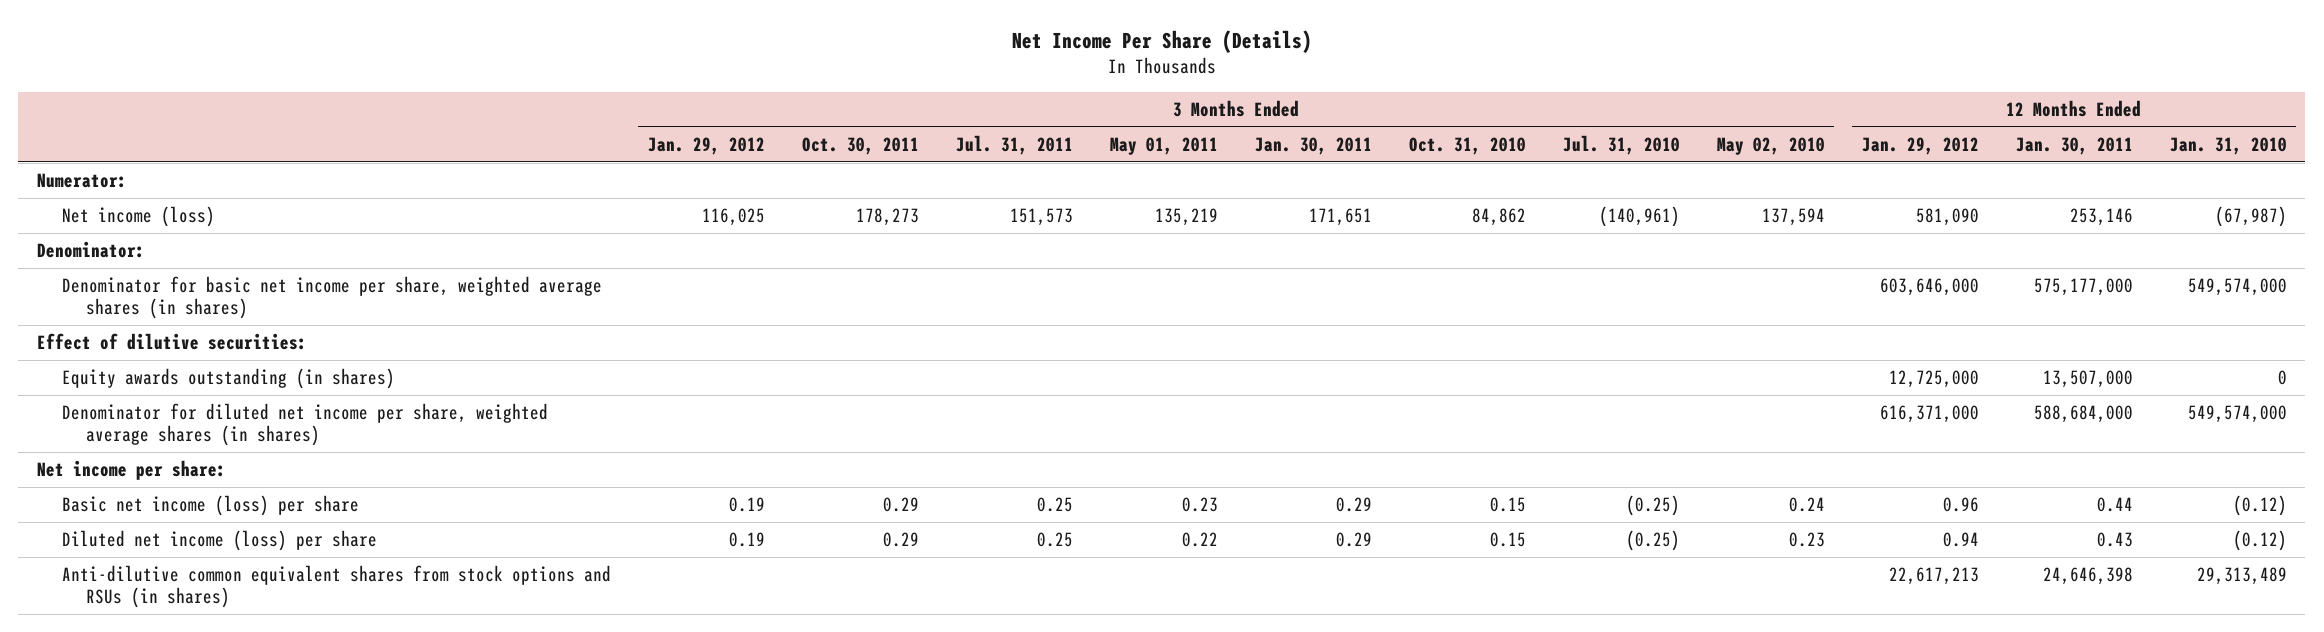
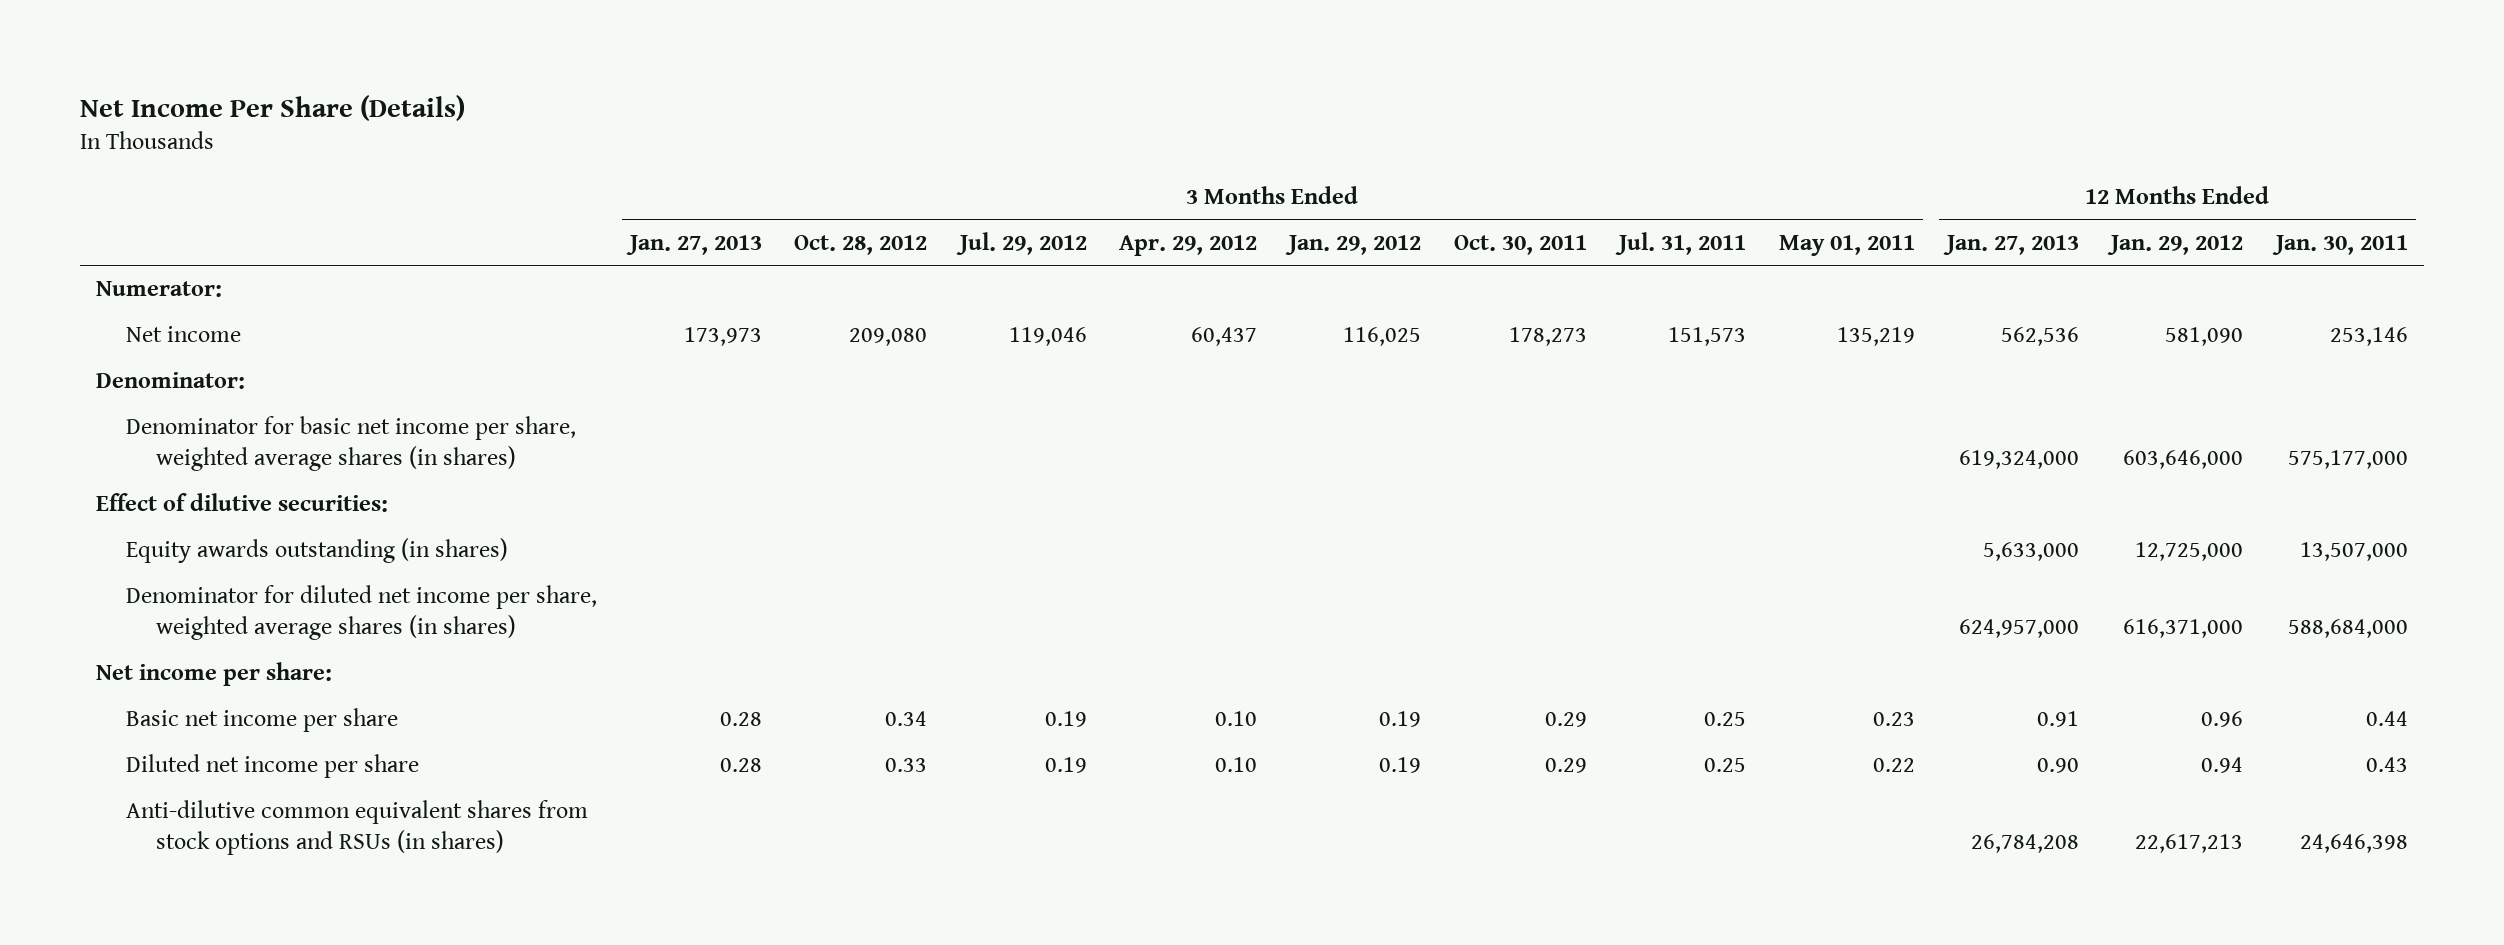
[1254,136,1372,155] Jan. 30, 2011 -> none
[1408,136,1526,155] Oct. 31, 2010 -> none
[1562,134,1680,155] Jul. 31, 2010 -> none
[1716,136,1825,155] May 02, 2010 -> none
[2169,136,2287,155] Jan. 31, 2010 -> none
none -> [625,234,762,255] Jan. 27, 2013
none -> [794,234,928,255] Oct. 28, 2012
none -> [955,231,1087,255] Jul. 29, 2012
none -> [1118,234,1257,256] Apr. 29, 2012
none -> [1942,234,2079,255] Jan. 27, 2013
[61,205,215,227] Net income (loss) -> [126,326,242,343] Net income
[61,494,359,516] Basic net income (loss) per share -> [126,708,399,733] Basic net income per share
[61,529,377,551] Diluted net income (loss) per share -> [126,754,420,779] Diluted net income per share

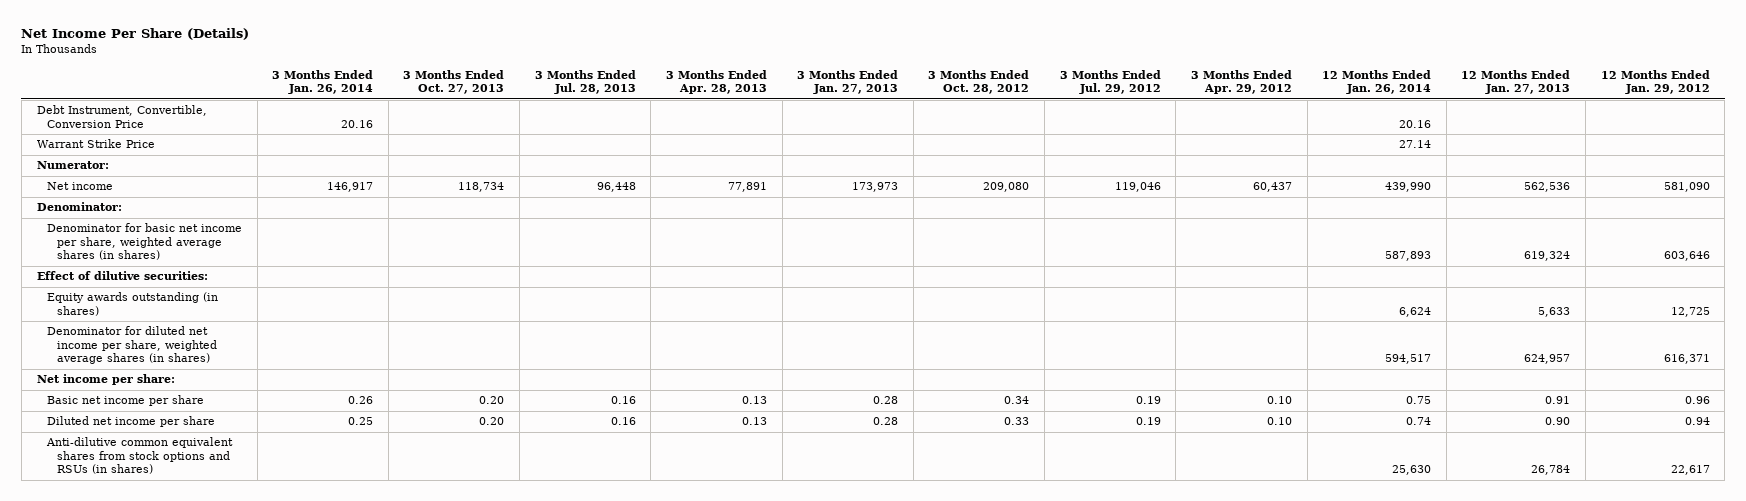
[1285,234,1422,255] Jan. 29, 2012 -> none
[1453,234,1587,255] Oct. 30, 2011 -> none
[1615,231,1747,255] Jul. 31, 2011 -> none
[1778,234,1915,256] May 01, 2011 -> none
[2271,234,2408,255] Jan. 30, 2011 -> none
none -> [272,69,374,95] 3 Months Ended Jan. 26, 2014
none -> [403,69,505,95] 3 Months Ended Oct. 27, 2013
none -> [534,69,636,95] 3 Months Ended Jul. 28, 2013
none -> [665,69,767,95] 3 Months Ended Apr. 28, 2013
none -> [1322,69,1432,95] 12 Months Ended Jan. 26, 2014
none -> [36,105,207,128] Debt Instrument, Convertible, Conversion Price
none -> [36,139,155,149] Warrant Strike Price
[1958,449,2079,469] 619,324,000 -> [1524,251,1571,262] 619,324
[2123,449,2244,469] 603,646,000 -> [1663,251,1710,262] 603,646
[1982,542,2079,562] 5,633,000 -> [1538,306,1571,317] 5,633
[2135,542,2244,562] 12,725,000 -> [1670,306,1710,317] 12,725
[1958,618,2079,638] 624,957,000 -> [1524,354,1571,365] 624,957
[2123,618,2244,638] 616,371,000 -> [1663,354,1710,365] 616,371
[1970,833,2079,853] 26,784,208 -> [1531,465,1571,476] 26,784
[2135,833,2244,853] 22,617,213 -> [1670,465,1710,476] 22,617

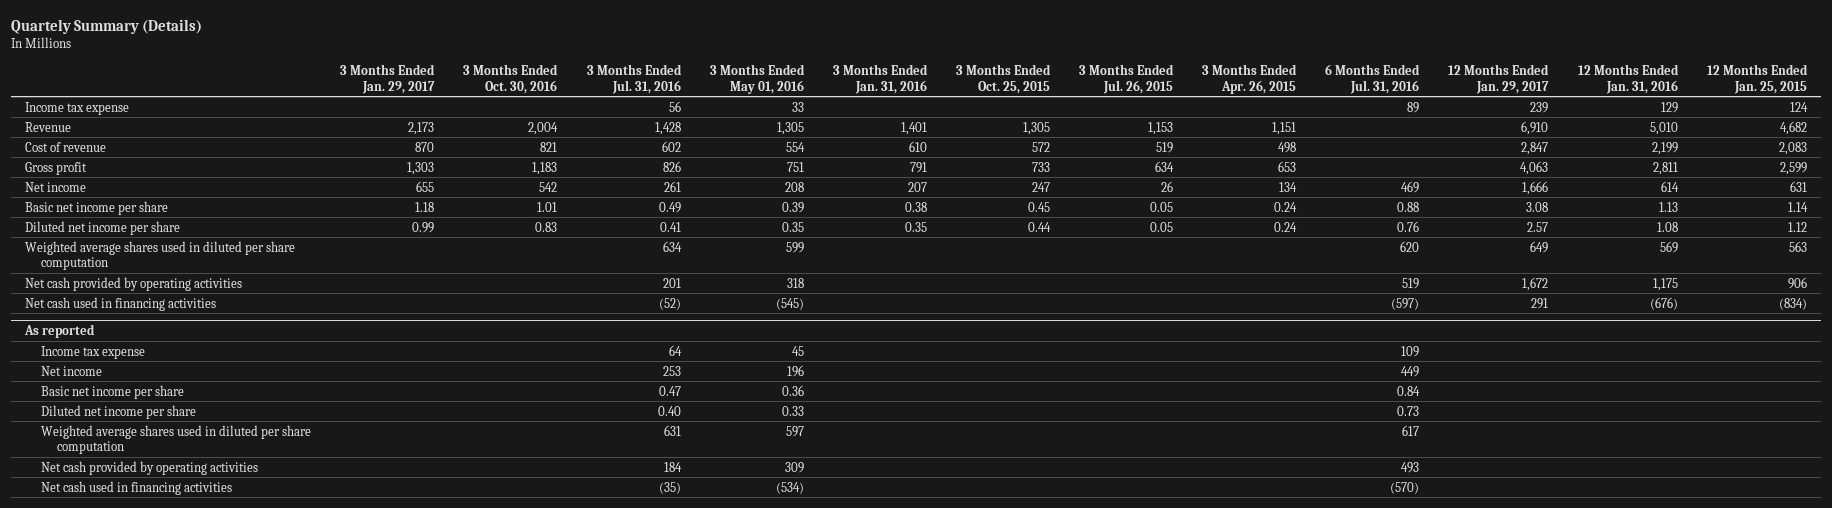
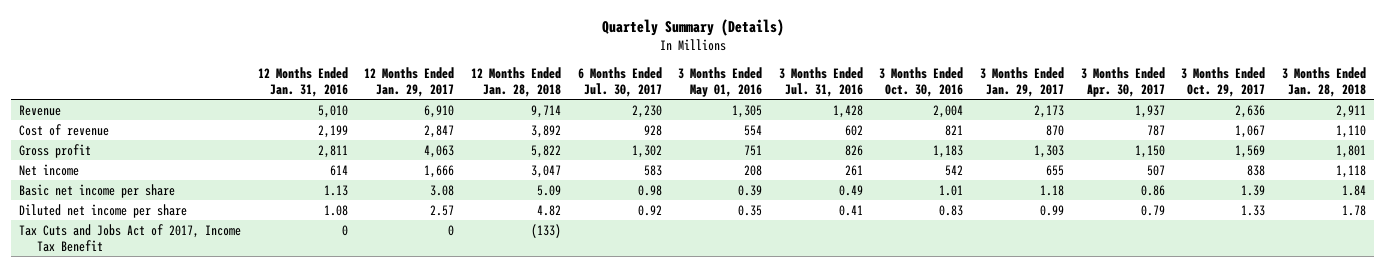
[832,64,928,94] 3 Months Ended Jan. 31, 2016 -> none
[955,64,1051,94] 3 Months Ended Oct. 25, 2015 -> none
[1079,64,1175,94] 3 Months Ended Jul. 26, 2015 -> none
[1202,64,1298,94] 3 Months Ended Apr. 26, 2015 -> none
[1325,64,1421,94] 6 Months Ended Jul. 31, 2016 -> none
[1706,64,1808,94] 12 Months Ended Jan. 25, 2015 -> none
none -> [470,66,561,97] 12 Months Ended Jan. 28, 2018
none -> [577,66,662,97] 6 Months Ended Jul. 30, 2017
none -> [1080,66,1165,97] 3 Months Ended Apr. 30, 2017
none -> [1181,66,1266,97] 3 Months Ended Oct. 29, 2017
none -> [1282,66,1367,97] 3 Months Ended Jan. 28, 2018
[25,101,130,115] Income tax expense -> none
[25,240,296,271] Weighted average shares used in diluted per share computation -> none
[25,276,243,291] Net cash provided by operating activities -> none
[25,296,217,311] Net cash used in financing activities -> none
[24,324,96,339] As reported -> none
[41,345,146,359] Income tax expense -> none
[41,365,103,376] Net income -> none
[41,384,185,399] Basic net income per share -> none
[41,404,197,419] Diluted net income per share -> none
[41,424,312,455] Weighted average shares used in diluted per share computation -> none
[41,460,259,475] Net cash provided by operating activities -> none
[41,480,233,495] Net cash used in financing activities -> none
none -> [19,223,242,252] Tax Cuts and Jobs Act of 2017, Income Tax Benefit

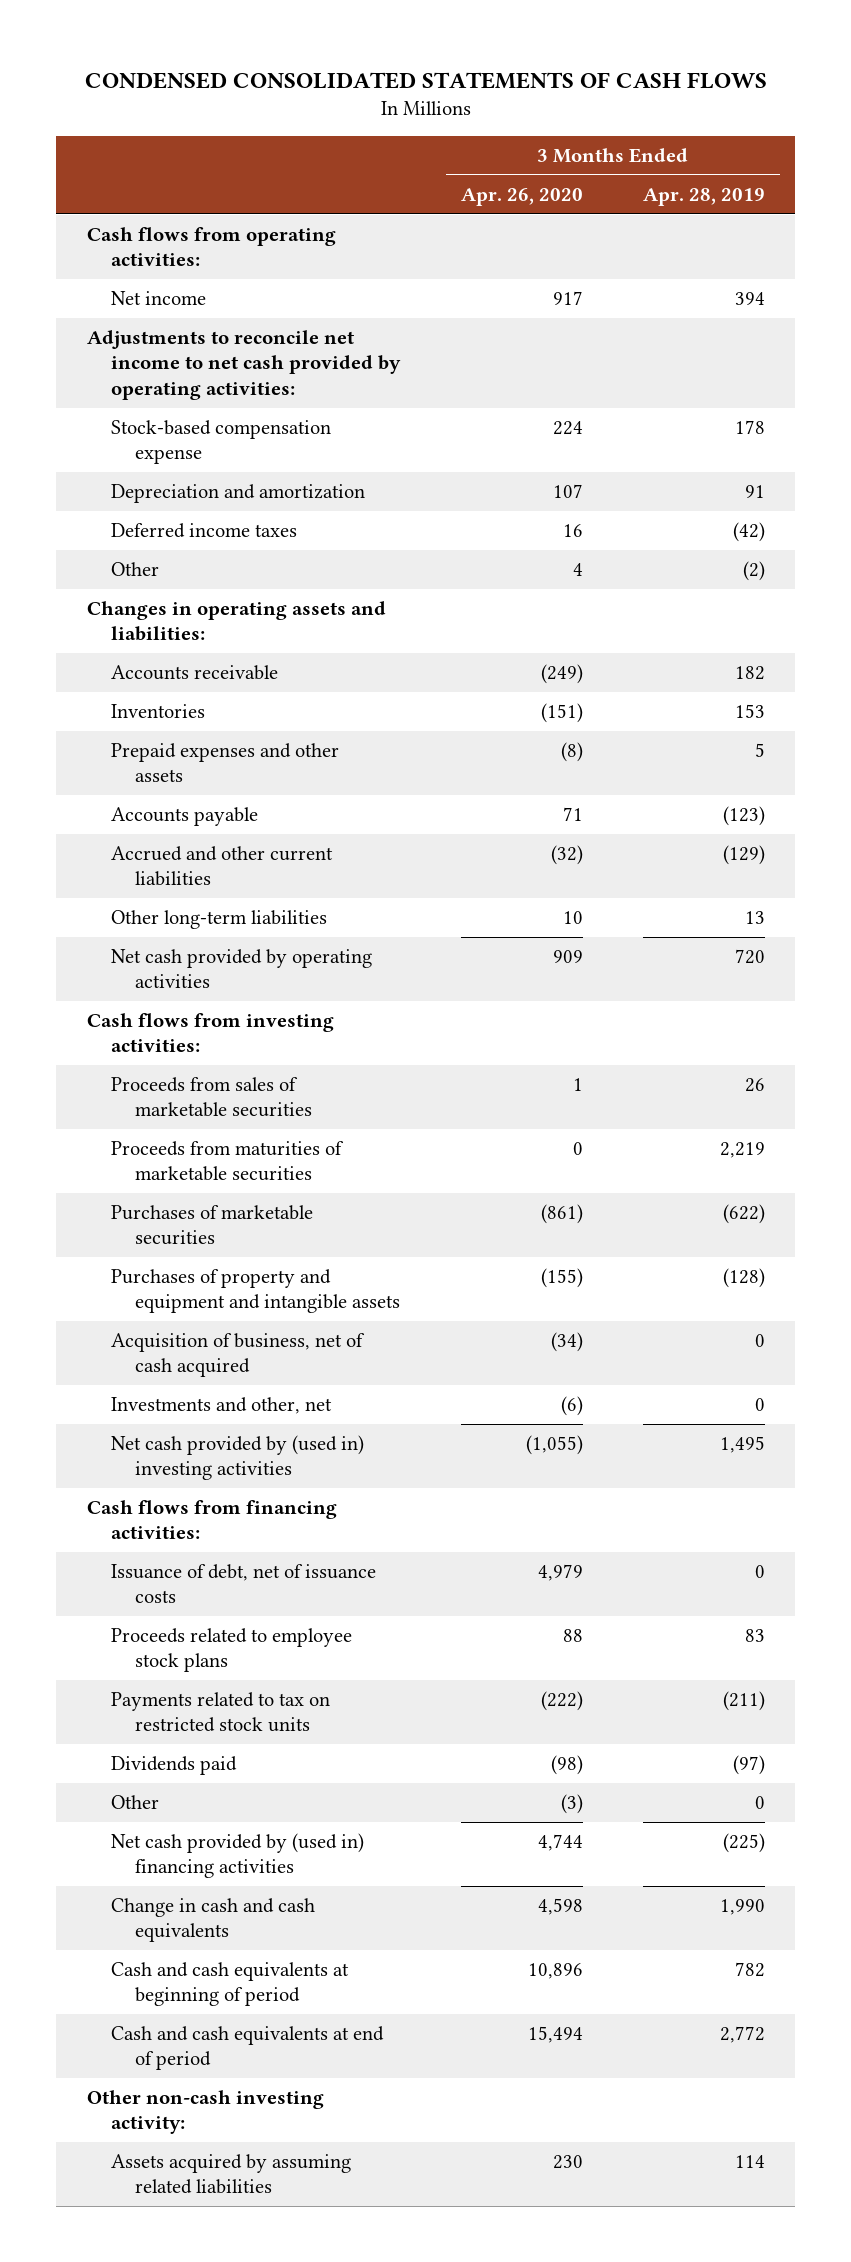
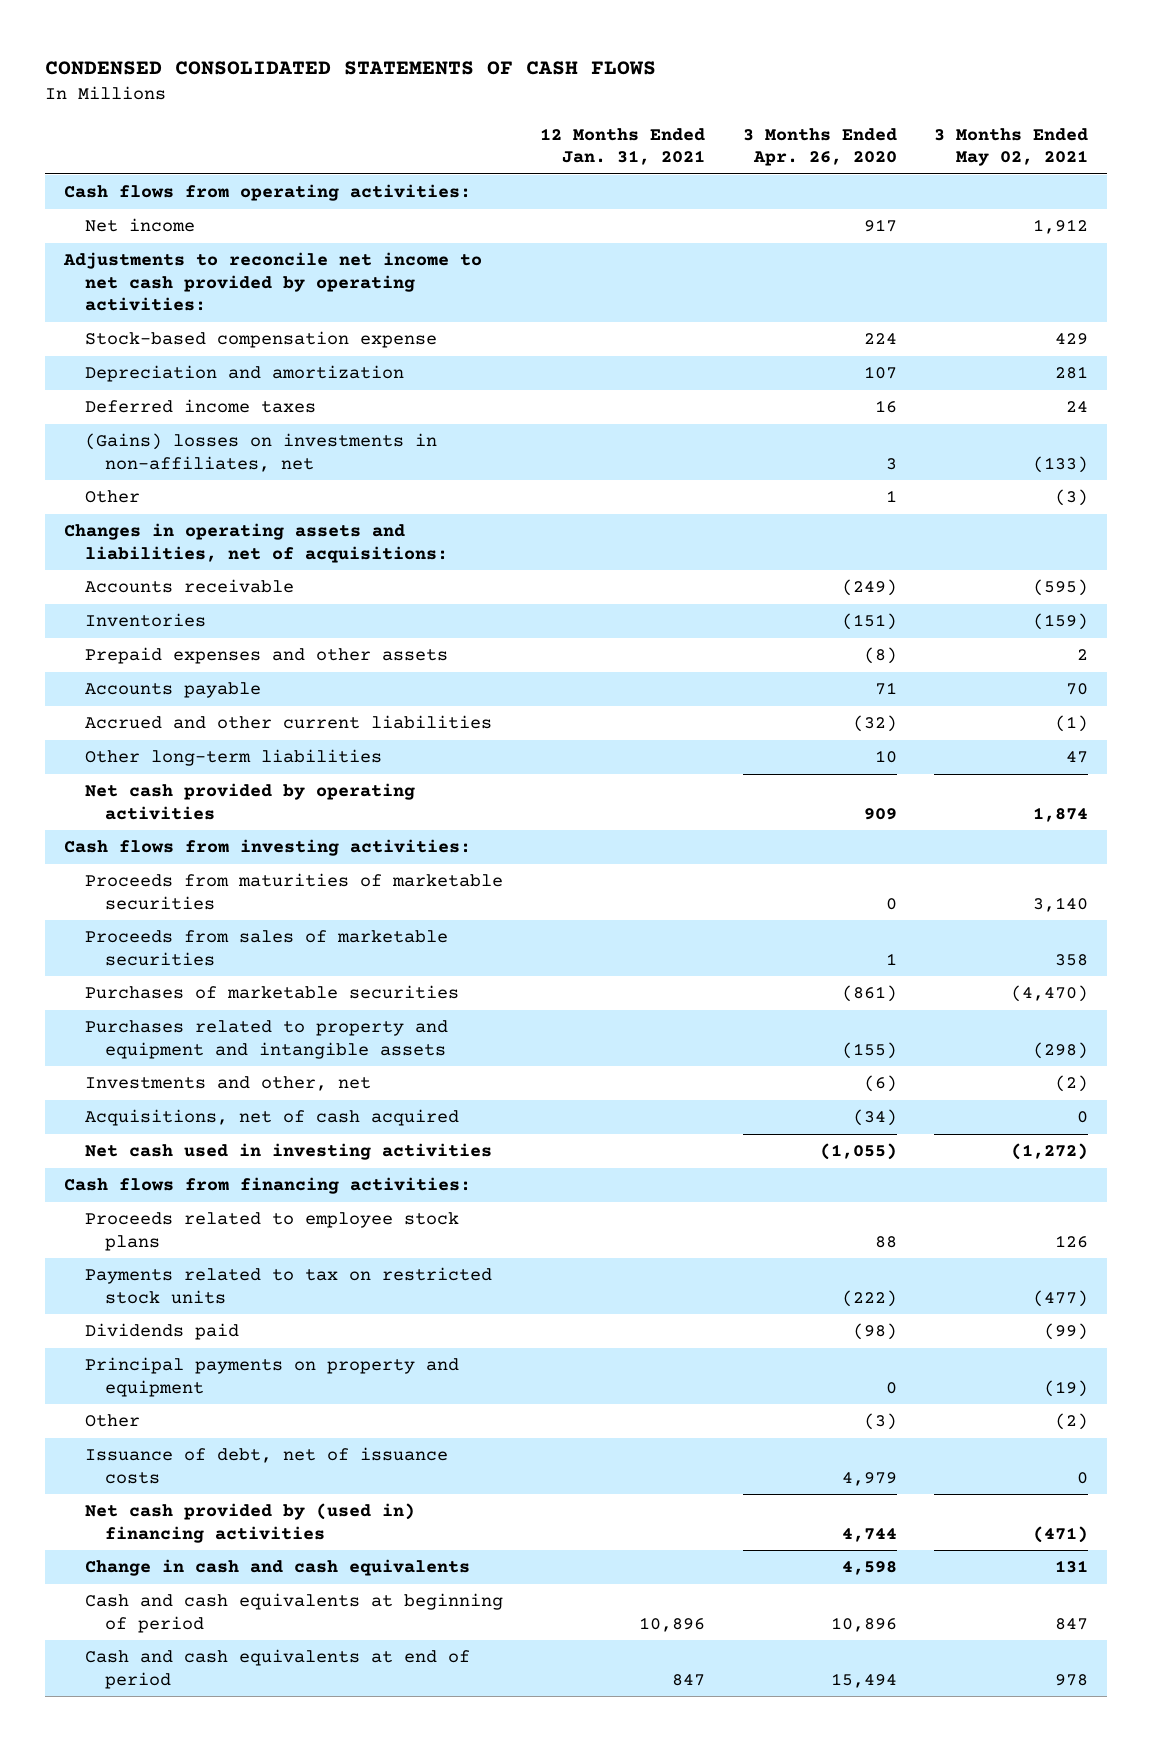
[642,187,765,206] Apr. 28, 2019 -> none
none -> [540,127,706,166] 12 Months Ended Jan. 31, 2021
none -> [934,127,1089,167] 3 Months Ended May 02, 2021
none -> [84,433,437,472] (Gains) losses on investments in non-affiliates, net
[572,563,583,577] 4 -> [885,490,897,503] 1
[86,601,386,642] Changes in operating assets and liabilities: -> [64,523,448,563] Changes in operating assets and liabilities, net of acquisitions:
[110,1077,313,1118] Proceeds from sales of marketable securities -> [84,930,448,966] Proceeds from sales of marketable securities
[110,1333,365,1378] Acquisition of business, net of cash acquired -> none
[110,1269,401,1314] Purchases of property and equipment and intangible assets -> [84,1020,448,1059] Purchases related to property and equipment and intangible assets
none -> [84,1109,459,1127] Acquisitions, net of cash acquired
[110,1435,364,1481] Net cash provided by (used in) investing activities -> [84,1143,492,1161] Net cash used in investing activities
none -> [84,1357,459,1397] Principal payments on property and equipment
[110,1564,376,1604] Issuance of debt, net of issuance costs -> [84,1447,448,1484] Issuance of debt, net of issuance costs
[86,2090,324,2135] Other non-cash investing activity: -> none
[110,2154,351,2195] Assets acquired by assuming related liabilities -> none

